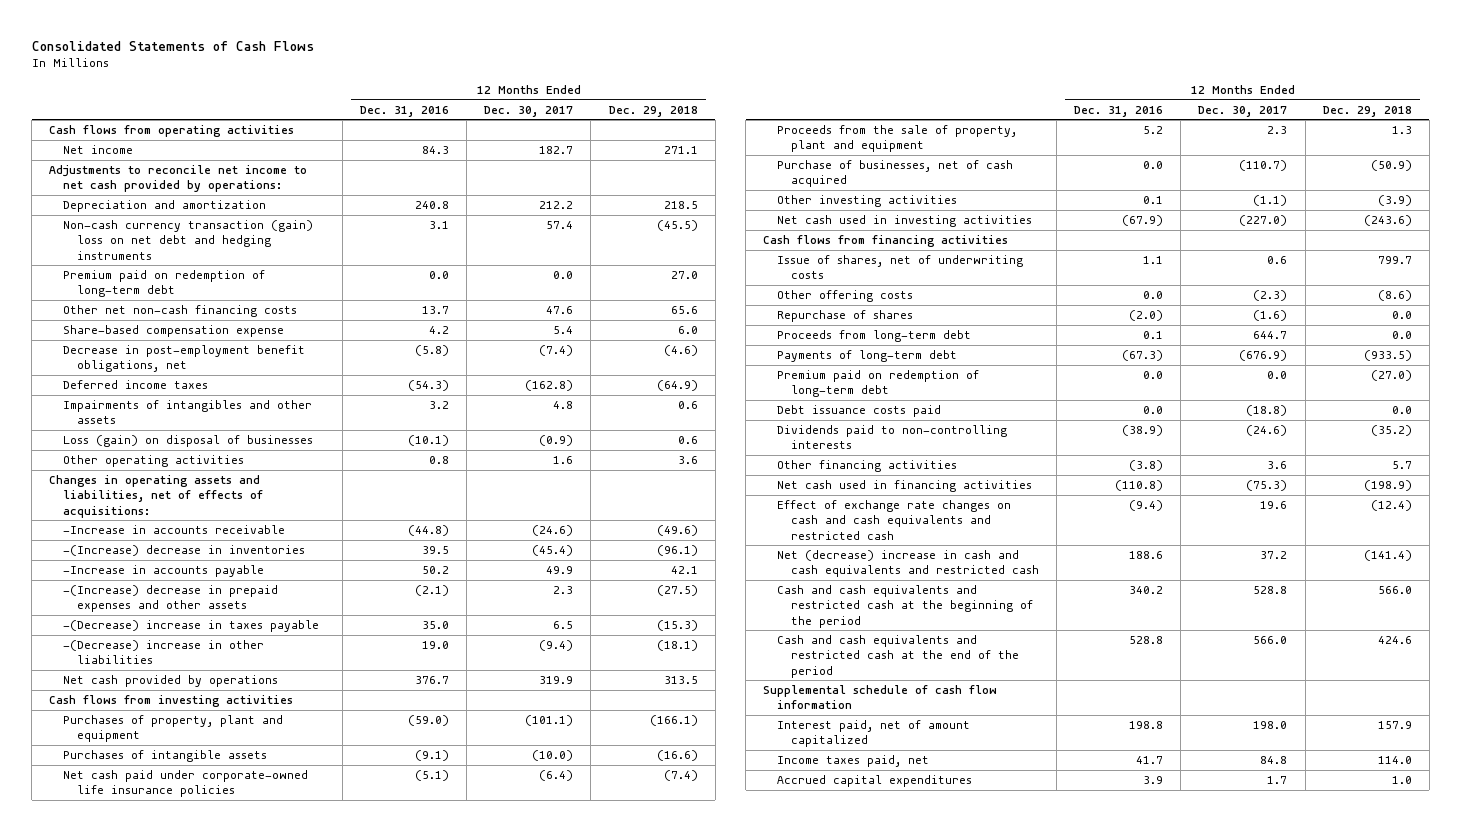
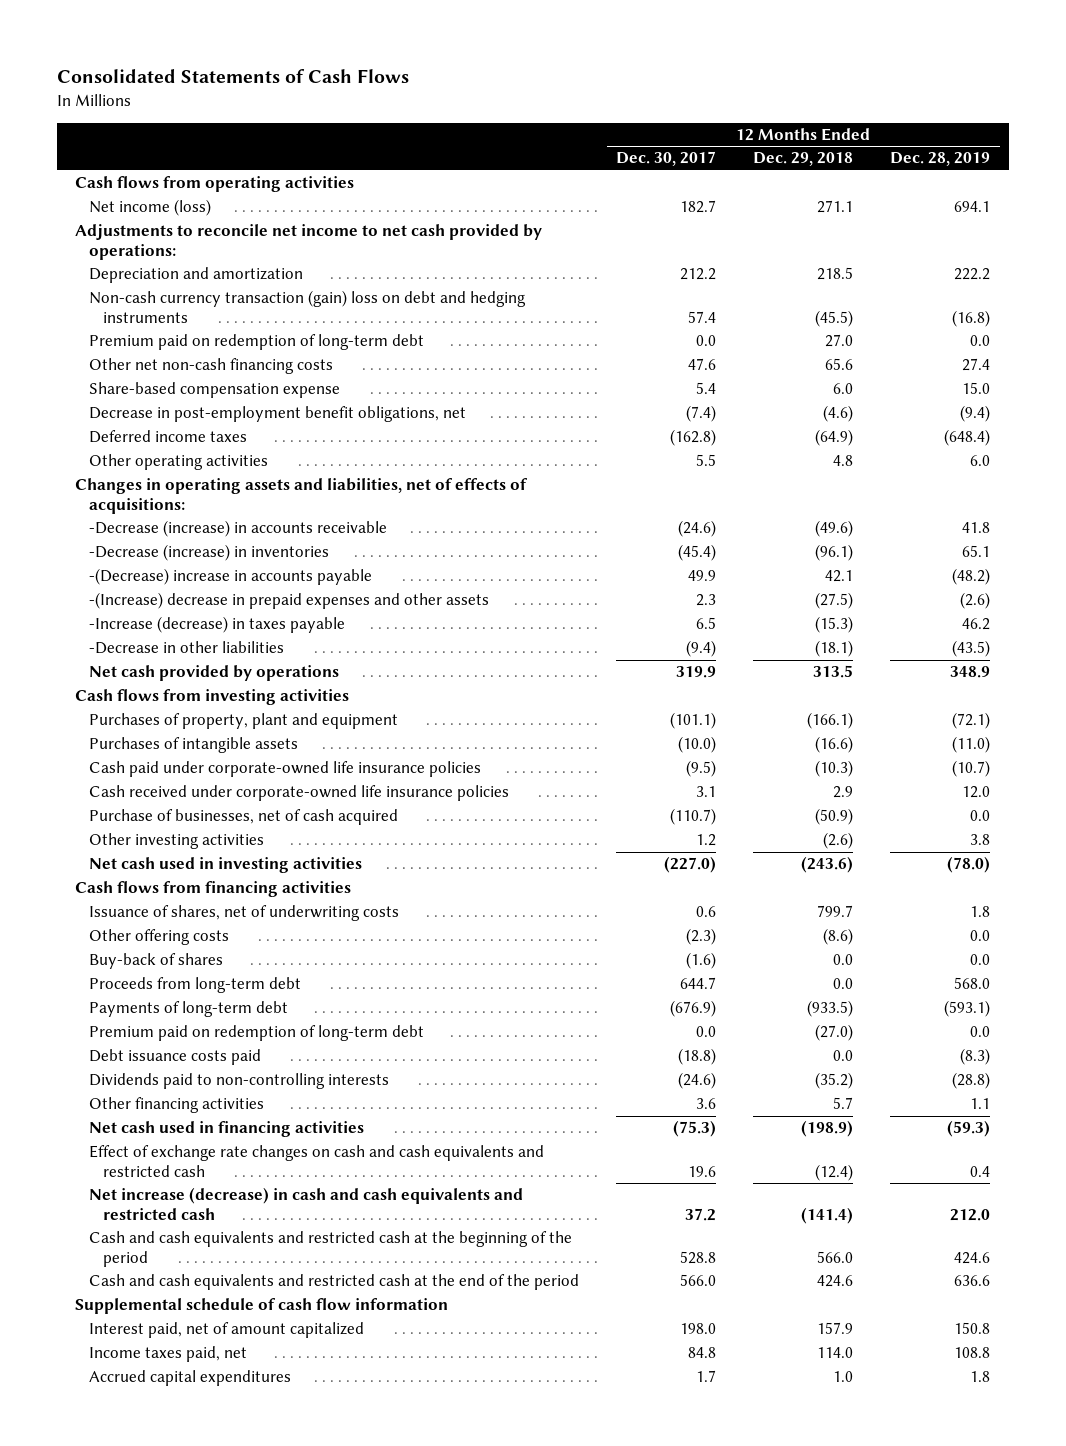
[360,105,450,117] Dec. 31, 2016 -> none
none -> [890,152,991,167] Dec. 28, 2019
[63,145,134,155] Net income -> [89,199,212,217] Net income (loss)
[63,220,314,260] Non-cash currency transaction (gain) loss on net debt and hedging instruments -> [89,290,527,323] Non-cash currency transaction (gain) loss on debt and hedging instruments
[63,400,313,425] Impairments of intangibles and other assets -> none
[63,435,314,448] Loss (gain) on disposal of businesses -> none
[553,456,574,465] 1.6 -> [696,454,717,467] 5.5
[677,456,698,465] 3.6 -> [833,455,854,467] 4.8
[63,525,286,535] -Increase in accounts receivable -> [89,520,388,538] -Decrease (increase) in accounts receivable
[63,545,306,557] -(Increase) decrease in inventories -> [89,544,330,562] -Decrease (increase) in inventories
[63,565,265,578] -Increase in accounts payable -> [89,568,373,586] -(Decrease) increase in accounts payable
[63,620,320,633] -(Decrease) increase in taxes payable -> [89,616,346,634] -Increase (decrease) in taxes payable
[63,640,265,665] -(Decrease) increase in other liabilities -> [89,641,285,655] -Decrease in other liabilities
[777,125,1018,153] Proceeds from the sale of property, plant and equipment -> none
[63,770,309,798] Net cash paid under corporate-owned life insurance policies -> [89,761,482,778] Cash paid under corporate-owned life insurance policies
[539,770,574,782] (6.4) -> [686,760,717,778] (9.5)
[663,770,698,782] (7.4) -> [815,760,854,778] (10.3)
none -> [89,785,510,802] Cash received under corporate-owned life insurance policies
[1253,195,1288,207] (1.1) -> [696,834,717,847] 1.2
[1377,195,1412,207] (3.9) -> [823,832,854,850] (2.6)
[777,255,1024,280] Issue of shares, net of underwriting costs -> [89,905,400,922] Issuance of shares, net of underwriting costs
[777,310,914,323] Repurchase of shares -> [89,953,224,970] Buy-back of shares
[777,550,1040,578] Net (decrease) increase in cash and cash equivalents and restricted cash -> [89,1187,524,1220] Net increase (decrease) in cash and cash equivalents and restricted cash

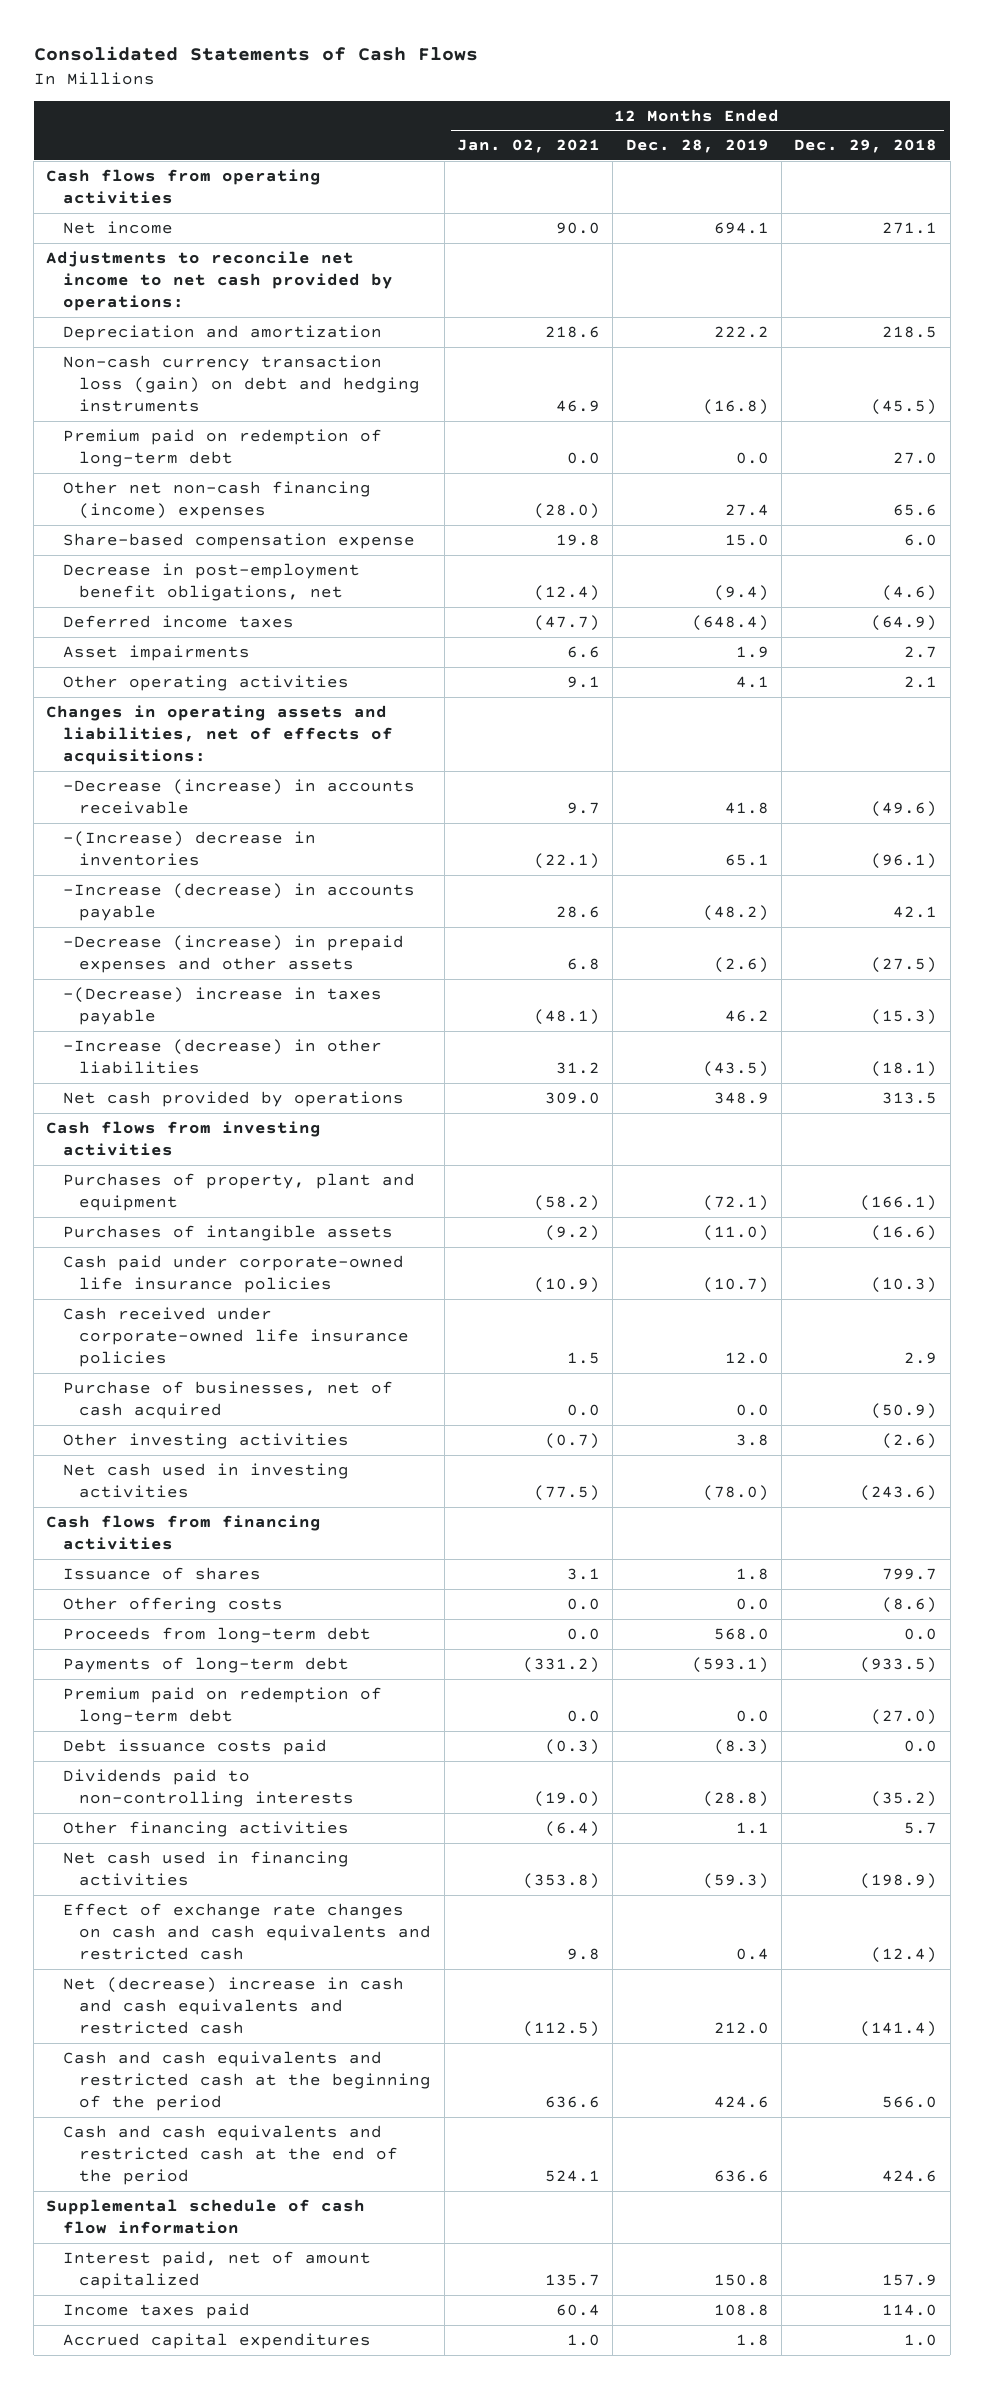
[616,151,717,167] Dec. 30, 2017 -> none
none -> [457,139,601,154] Jan. 02, 2021
[89,199,212,217] Net income (loss) -> [62,220,173,234] Net income
[89,290,527,323] Non-cash currency transaction (gain) loss on debt and hedging instruments -> [62,354,421,412] Non-cash currency transaction loss (gain) on debt and hedging instruments
[89,358,334,375] Other net non-cash financing costs -> [62,480,371,519] Other net non-cash financing (income) expenses
none -> [62,644,250,661] Asset impairments
[833,455,854,467] 4.8 -> [904,675,938,688] 2.1
[970,455,991,467] 6.0 -> [735,675,769,688] 4.1
[89,544,330,562] -Decrease (increase) in inventories -> [62,830,316,866] -(Increase) decrease in inventories
[89,568,373,586] -(Decrease) increase in accounts payable -> [62,882,415,921] -Increase (decrease) in accounts payable
[89,592,490,610] -(Increase) decrease in prepaid expenses and other assets -> [62,934,404,973] -Decrease (increase) in prepaid expenses and other assets
[89,616,346,634] -Increase (decrease) in taxes payable -> [62,986,382,1025] -(Decrease) increase in taxes payable
[89,641,285,655] -Decrease in other liabilities -> [62,1038,382,1074] -Increase (decrease) in other liabilities
[89,905,400,922] Issuance of shares, net of underwriting costs -> [62,1566,261,1580] Issuance of shares
[89,953,224,970] Buy-back of shares -> none
[89,1187,524,1220] Net increase (decrease) in cash and cash equivalents and restricted cash -> [62,1976,404,2034] Net (decrease) increase in cash and cash equivalents and restricted cash
[89,1346,248,1363] Income taxes paid, net -> [62,2302,250,2319] Income taxes paid

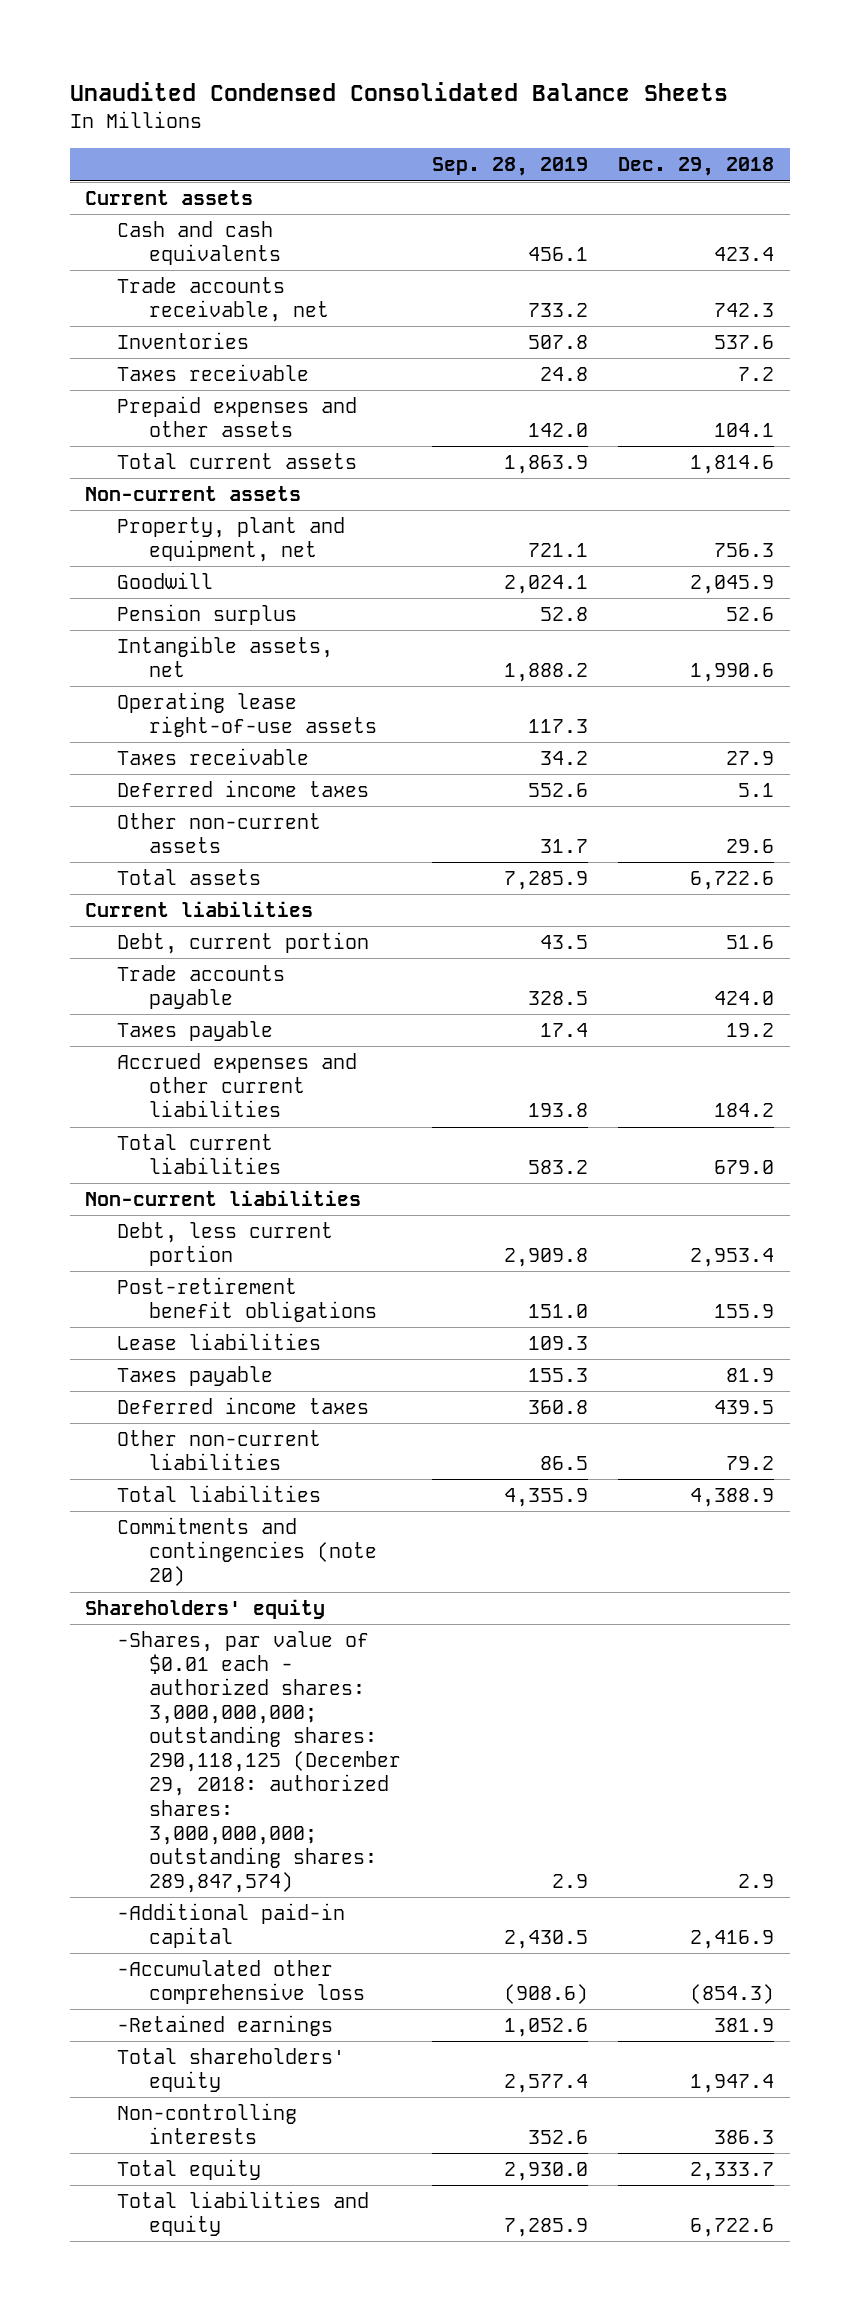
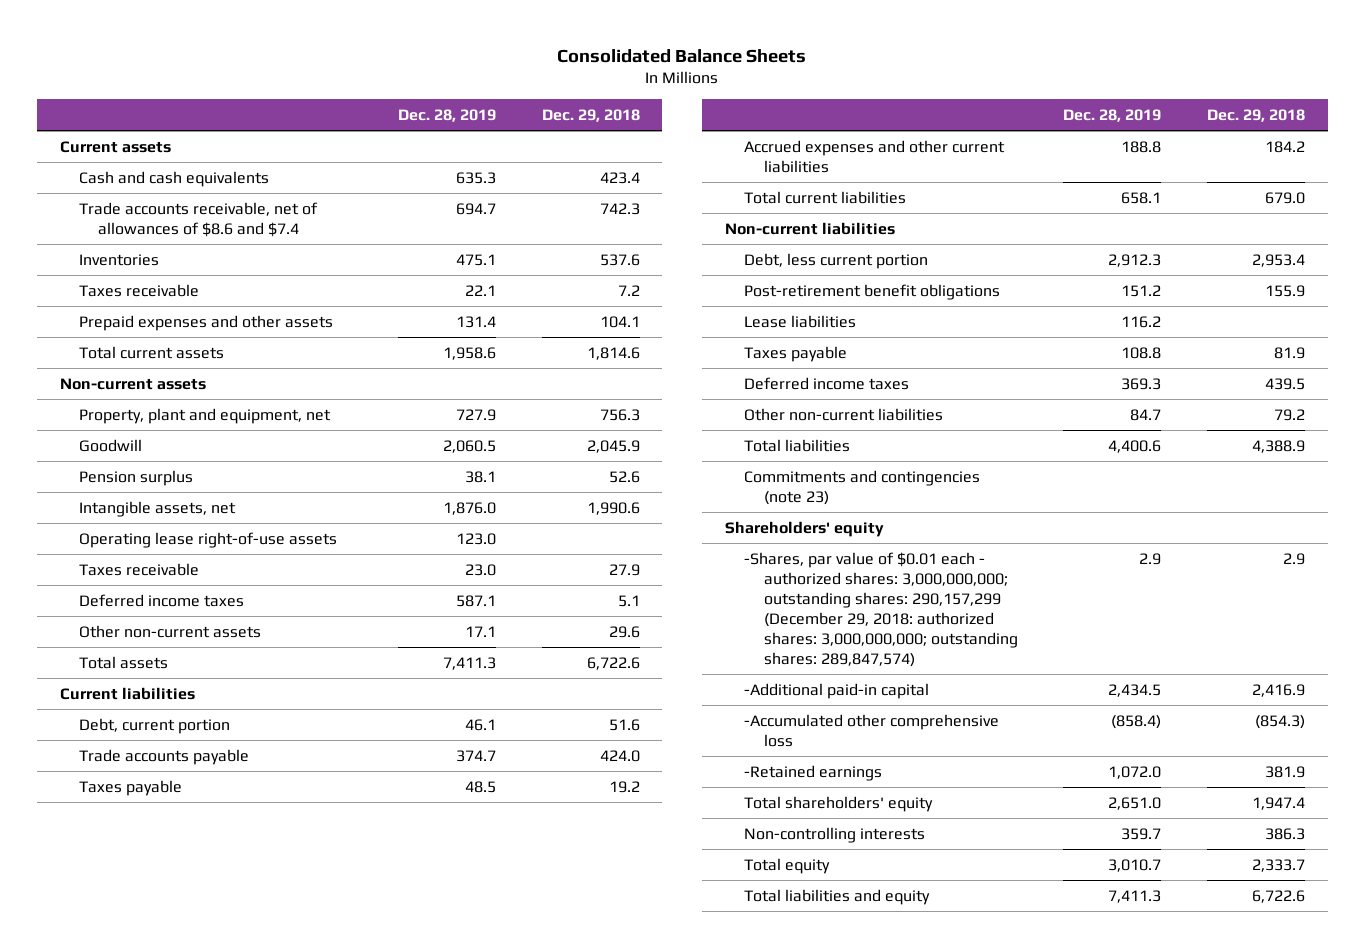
[69,81,728,101] Unaudited Condensed Consolidated Balance Sheets -> [557,48,807,63] Consolidated Balance Sheets
[431,157,588,177] Sep. 28, 2019 -> none
none -> [397,109,496,123] Dec. 28, 2019
[116,277,329,323] Trade accounts receivable, net -> [78,201,318,237] Trade accounts receivable, net of allowances of $8.6 and $7.4
[116,1517,377,1587] Commitments and contingencies (note 20) -> [744,469,981,505] Commitments and contingencies (note 23)
[116,1631,401,1893] -Shares, par value of $0.01 each - authorized shares: 3,000,000,000; outstanding shares: 290,118,125 (December 29, 2018: authorized shares: 3,000,000,000; outstanding shares: 289,847,574) -> [744,551,1018,667] -Shares, par value of $0.01 each - authorized shares: 3,000,000,000; outstanding shares: 290,157,299 (December 29, 2018: authorized shares: 3,000,000,000; outstanding shares: 289,847,574)

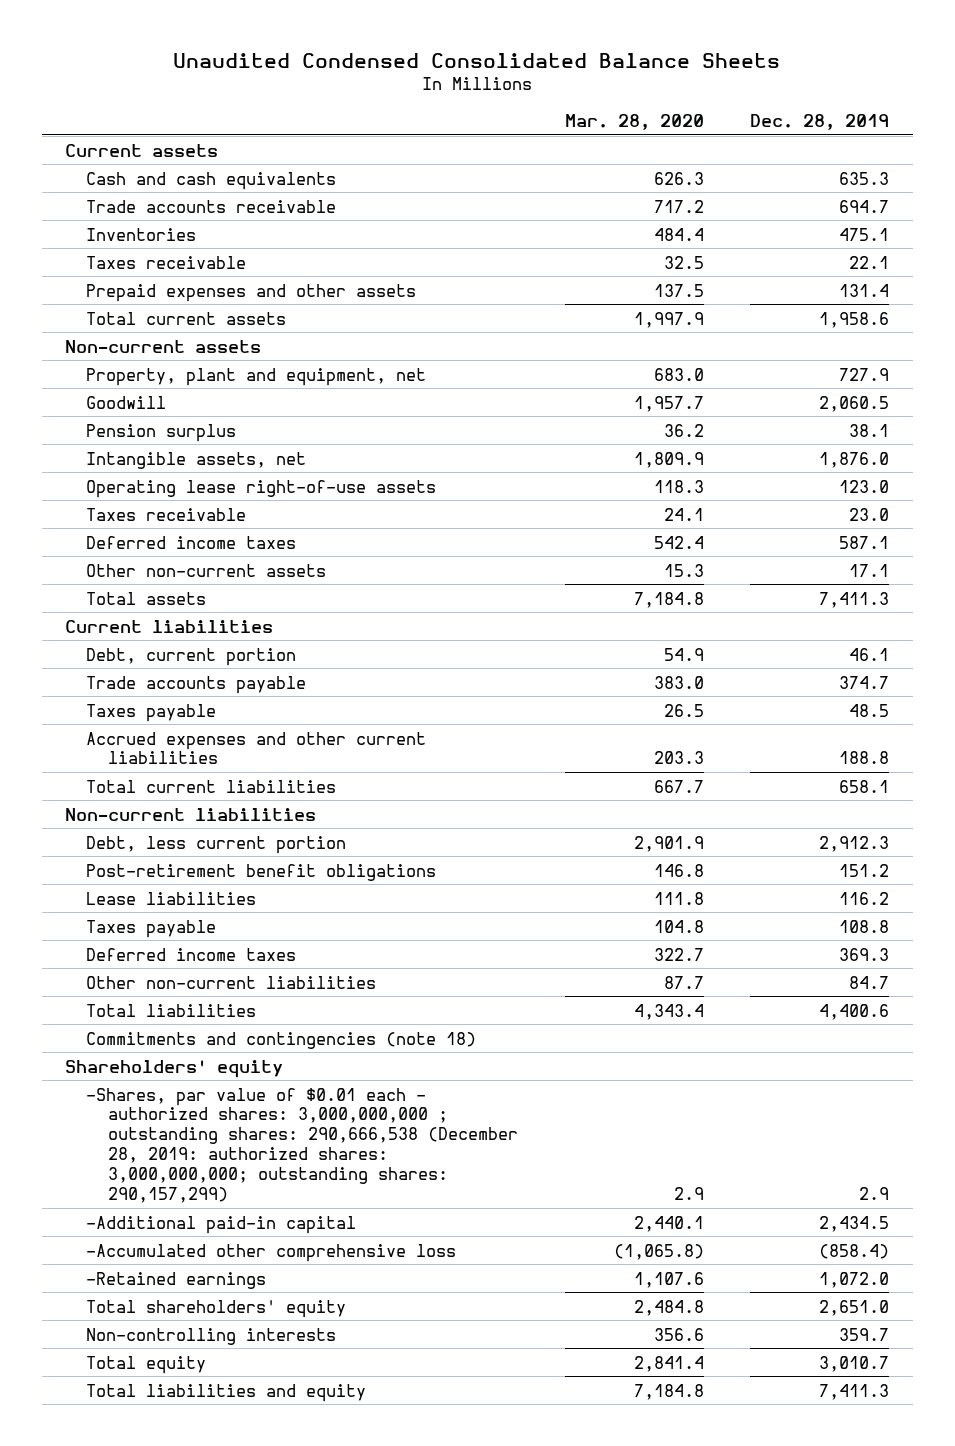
[557,48,807,63] Consolidated Balance Sheets -> [173,52,781,68] Unaudited Condensed Consolidated Balance Sheets
[541,109,640,123] Dec. 29, 2018 -> none
none -> [564,113,704,130] Mar. 28, 2020
[78,201,318,237] Trade accounts receivable, net of allowances of $8.6 and $7.4 -> [86,199,337,213] Trade accounts receivable
[744,469,981,505] Commitments and contingencies (note 23) -> [86,1031,477,1049] Commitments and contingencies (note 18)
[744,551,1018,667] -Shares, par value of $0.01 each - authorized shares: 3,000,000,000; outstanding shares: 290,157,299 (December 29, 2018: authorized shares: 3,000,000,000; outstanding shares: 289,847,574) -> [86,1087,518,1203] -Shares, par value of $0.01 each - authorized shares: 3,000,000,000 ; outstanding shares: 290,666,538 (December 28, 2019: authorized shares: 3,000,000,000; outstanding shares: 290,157,299)

